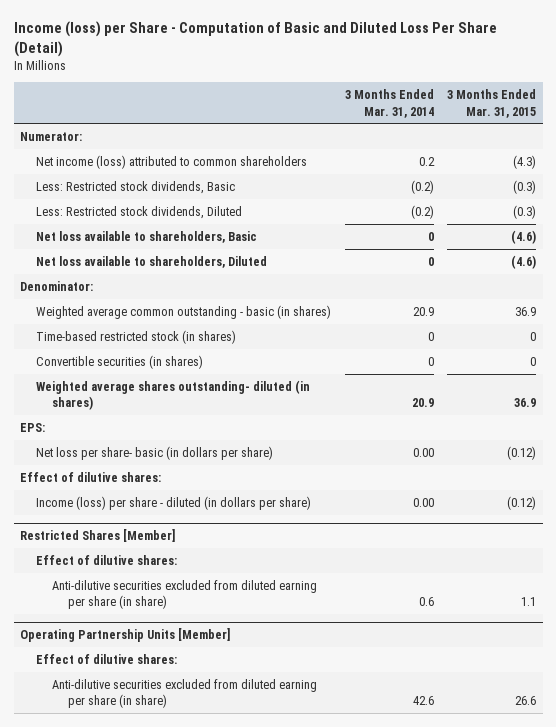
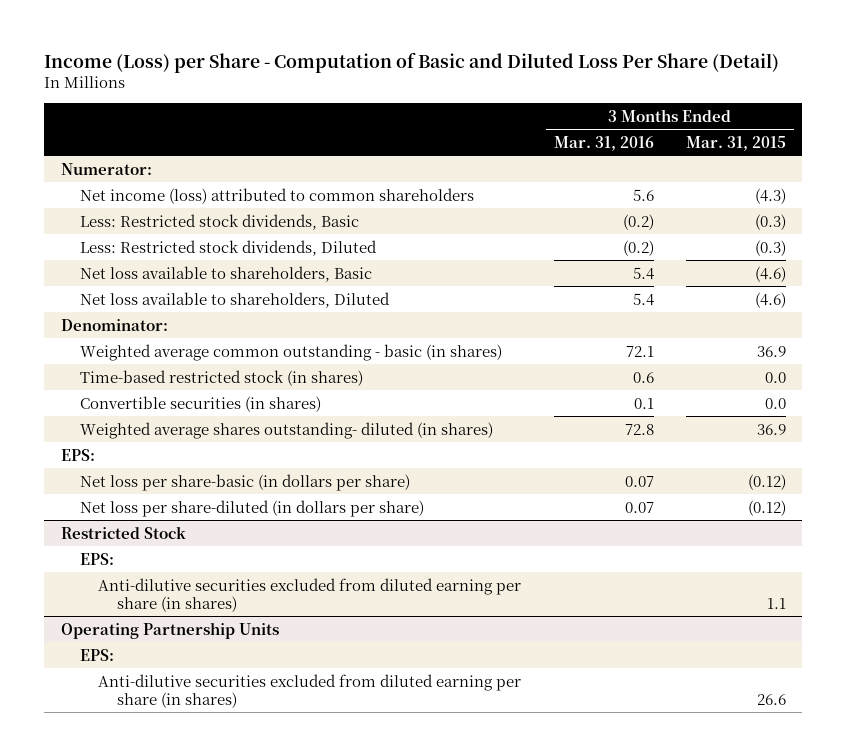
[13,21,497,57] Income (loss) per Share - Computation of Basic and Diluted Loss Per Share (Detail) -> [44,51,780,73] Income (Loss) per Share - Computation of Basic and Diluted Loss Per Share (Detail)
[344,89,434,118] 3 Months Ended Mar. 31, 2014 -> none
none -> [553,135,654,151] Mar. 31, 2016
[529,331,536,341] 0 -> [764,371,786,383] 0.0
[529,356,536,366] 0 -> [764,397,786,409] 0.0
[20,471,162,482] Effect of dilutive shares: -> none
[36,554,178,565] Effect of dilutive shares: -> none
[36,653,178,664] Effect of dilutive shares: -> none
[36,445,274,460] Net loss per share- basic (in dollars per share) -> [79,473,410,491] Net loss per share-basic (in dollars per share)
[36,495,312,510] Income (loss) per share - diluted (in dollars per share) -> [79,499,424,517] Net loss per share-diluted (in dollars per share)
[20,529,176,543] Restricted Shares [Member] -> [60,525,186,539] Restricted Stock
none -> [79,552,114,565] EPS:
[52,579,318,610] Anti-dilutive securities excluded from diluted earning per share (in share) -> [98,577,522,612] Anti-dilutive securities excluded from diluted earning per share (in shares)
[20,628,231,643] Operating Partnership Units [Member] -> [60,621,279,639] Operating Partnership Units
none -> [79,648,114,661] EPS:
[52,678,318,709] Anti-dilutive securities excluded from diluted earning per share (in share) -> [98,673,522,708] Anti-dilutive securities excluded from diluted earning per share (in shares)

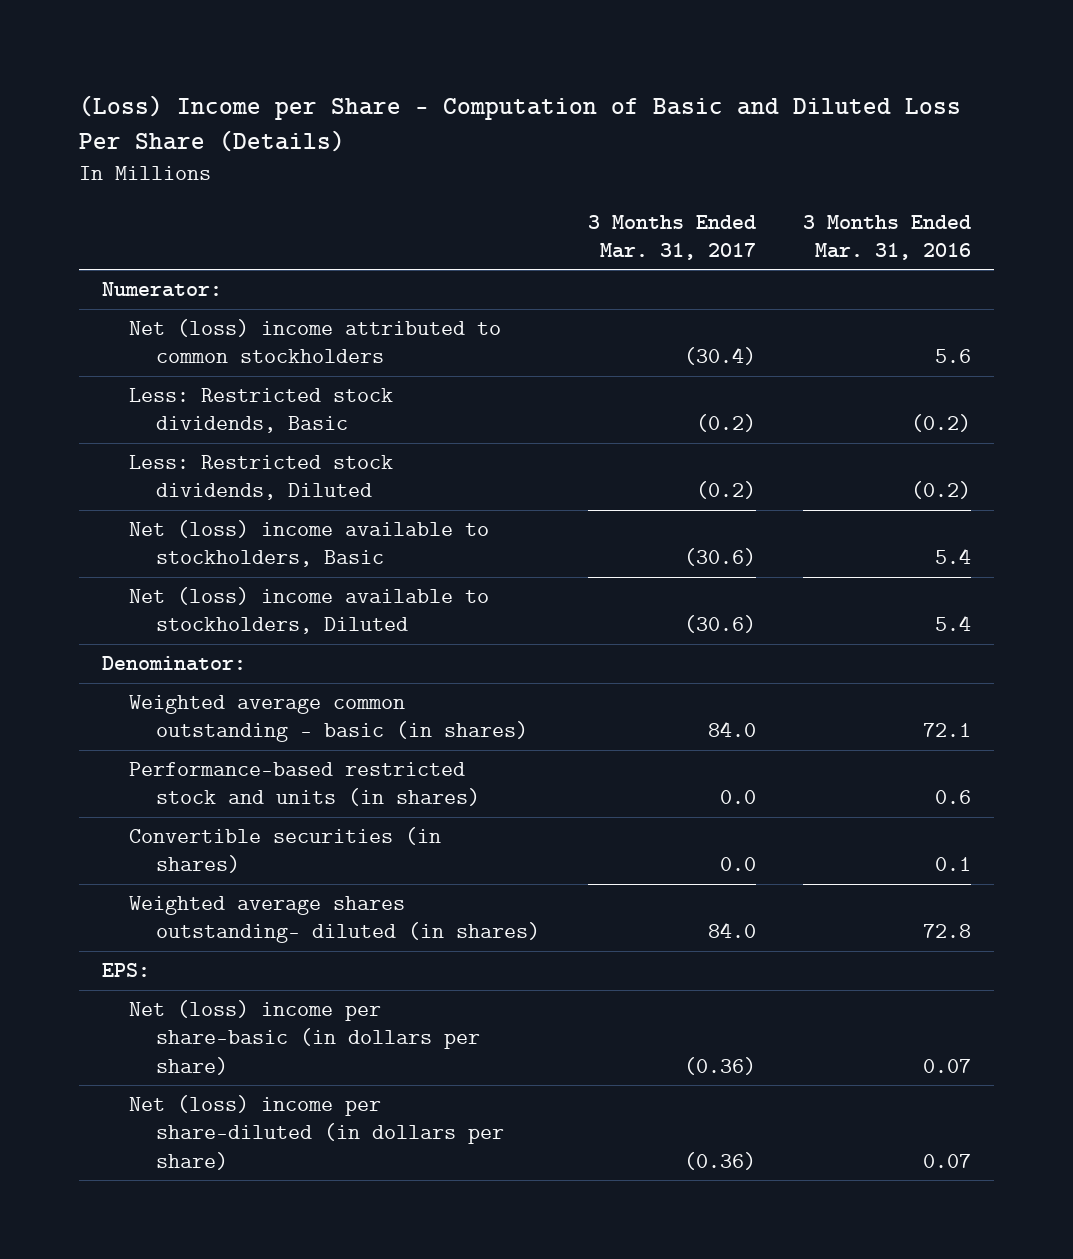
[44,51,780,73] Income (Loss) per Share - Computation of Basic and Diluted Loss Per Share (Detail) -> [78,94,961,153] (Loss) Income per Share - Computation of Basic and Diluted Loss Per Share (Details)
[685,135,786,151] Mar. 31, 2015 -> none
none -> [587,214,756,260] 3 Months Ended Mar. 31, 2017
[79,187,474,204] Net income (loss) attributed to common shareholders -> [129,319,502,364] Net (loss) income attributed to common stockholders
[79,265,372,282] Net loss available to shareholders, Basic -> [129,520,490,568] Net (loss) income available to stockholders, Basic
[79,291,390,308] Net loss available to shareholders, Diluted -> [129,587,490,635] Net (loss) income available to stockholders, Diluted
[79,369,363,386] Time-based restricted stock (in shares) -> [129,762,481,807] Performance-based restricted stock and units (in shares)
[60,525,186,539] Restricted Stock -> none
[79,552,114,565] EPS: -> none
[98,577,522,612] Anti-dilutive securities excluded from diluted earning per share (in shares) -> none
[60,621,279,639] Operating Partnership Units -> none
[79,648,114,661] EPS: -> none
[98,673,522,708] Anti-dilutive securities excluded from diluted earning per share (in shares) -> none
[79,473,410,491] Net loss per share-basic (in dollars per share) -> [129,1000,481,1075] Net (loss) income per share-basic (in dollars per share)
[79,499,424,517] Net loss per share-diluted (in dollars per share) -> [129,1095,505,1170] Net (loss) income per share-diluted (in dollars per share)

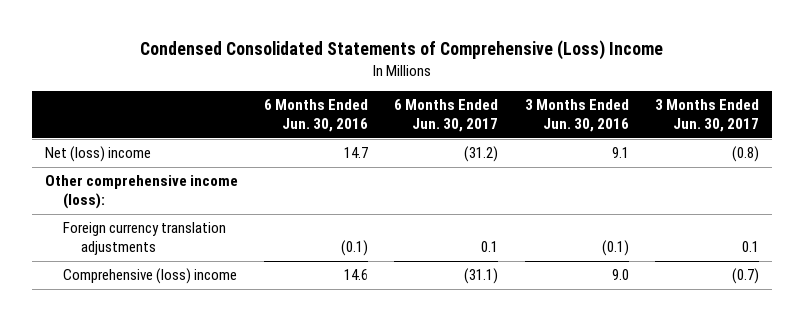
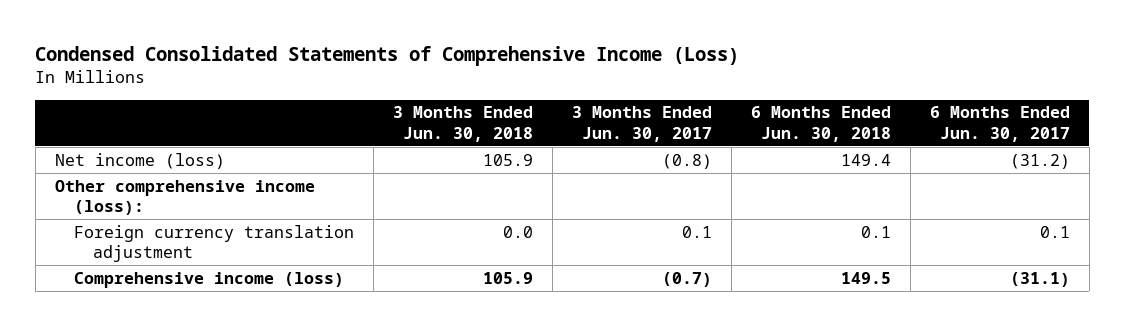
[139,40,663,61] Condensed Consolidated Statements of Comprehensive (Loss) Income -> [35,45,740,66] Condensed Consolidated Statements of Comprehensive Income (Loss)
[264,99,369,133] 6 Months Ended Jun. 30, 2016 -> none
[524,99,629,133] 3 Months Ended Jun. 30, 2016 -> none
none -> [392,106,533,142] 3 Months Ended Jun. 30, 2018
none -> [750,106,891,142] 6 Months Ended Jun. 30, 2018
[44,146,151,163] Net (loss) income -> [54,152,225,169] Net income (loss)
[63,222,227,256] Foreign currency translation adjustments -> [73,224,354,263] Foreign currency translation adjustment
[63,268,238,285] Comprehensive (loss) income -> [73,271,344,288] Comprehensive income (loss)

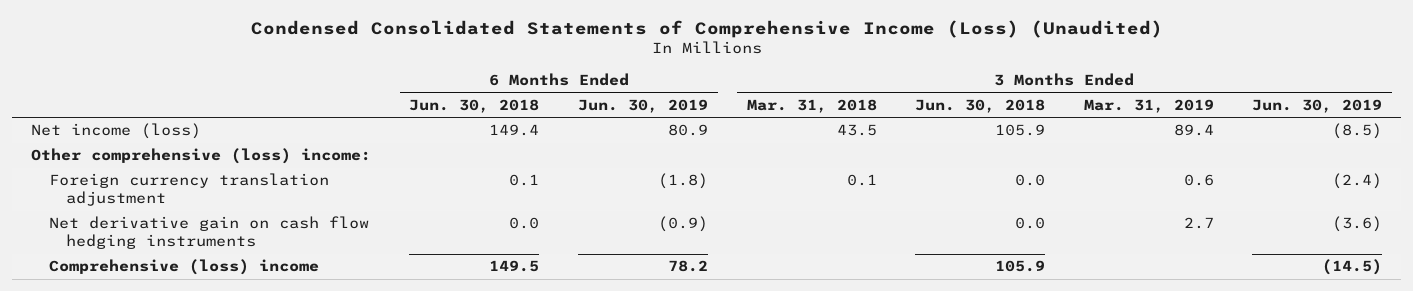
[35,45,740,66] Condensed Consolidated Statements of Comprehensive Income (Loss) -> [250,19,1163,38] Condensed Consolidated Statements of Comprehensive Income (Loss) (Unaudited)
[571,106,712,142] 3 Months Ended Jun. 30, 2017 -> none
[929,106,1070,142] 6 Months Ended Jun. 30, 2017 -> none
none -> [577,98,708,113] Jun. 30, 2019
none -> [746,98,877,113] Mar. 31, 2018
none -> [1083,98,1214,113] Mar. 31, 2019
none -> [1252,98,1383,113] Jun. 30, 2019
[54,179,315,216] Other comprehensive income (loss): -> [30,148,371,165] Other comprehensive (loss) income:
none -> [48,216,369,250] Net derivative gain on cash flow hedging instruments
[73,271,344,288] Comprehensive income (loss) -> [48,259,319,276] Comprehensive (loss) income

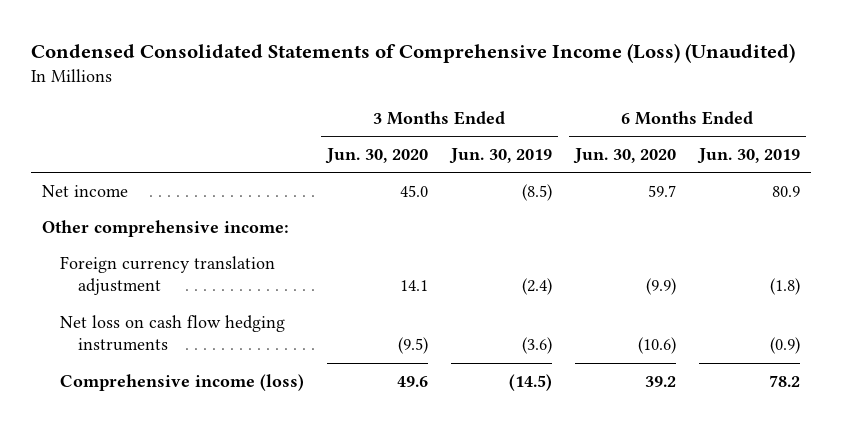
[409,98,540,113] Jun. 30, 2018 -> none
[746,98,877,113] Mar. 31, 2018 -> none
[915,98,1046,113] Jun. 30, 2018 -> none
[1083,98,1214,113] Mar. 31, 2019 -> none
none -> [324,148,428,165] Jun. 30, 2020
none -> [572,148,676,165] Jun. 30, 2020
[30,123,201,140] Net income (loss) -> [42,184,129,197] Net income
[30,148,371,165] Other comprehensive (loss) income: -> [42,219,290,237] Other comprehensive income:
[48,216,369,250] Net derivative gain on cash flow hedging instruments -> [59,314,285,352] Net loss on cash flow hedging instruments
[48,259,319,276] Comprehensive (loss) income -> [59,373,304,391] Comprehensive income (loss)

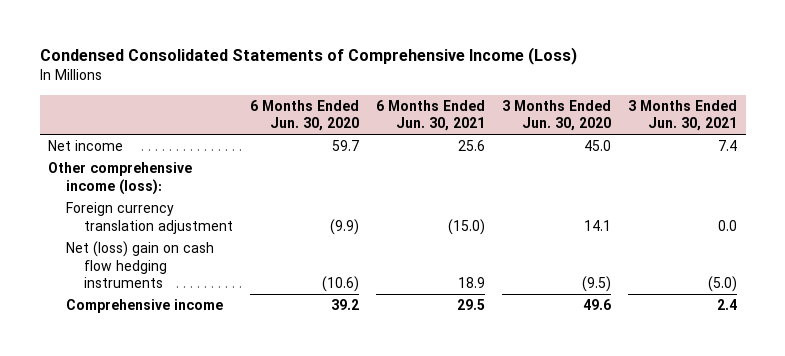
[30,43,795,64] Condensed Consolidated Statements of Comprehensive Income (Loss) (Unaudited) -> [39,47,577,66] Condensed Consolidated Statements of Comprehensive Income (Loss)
[448,148,552,165] Jun. 30, 2019 -> none
[696,148,800,165] Jun. 30, 2019 -> none
none -> [376,99,486,132] 6 Months Ended Jun. 30, 2021
none -> [628,99,738,132] 3 Months Ended Jun. 30, 2021
[42,219,290,237] Other comprehensive income: -> [48,162,193,195] Other comprehensive income (loss):
[59,314,285,352] Net loss on cash flow hedging instruments -> [66,241,215,289] Net (loss) gain on cash flow hedging instruments
[59,373,304,391] Comprehensive income (loss) -> [66,299,224,314] Comprehensive income

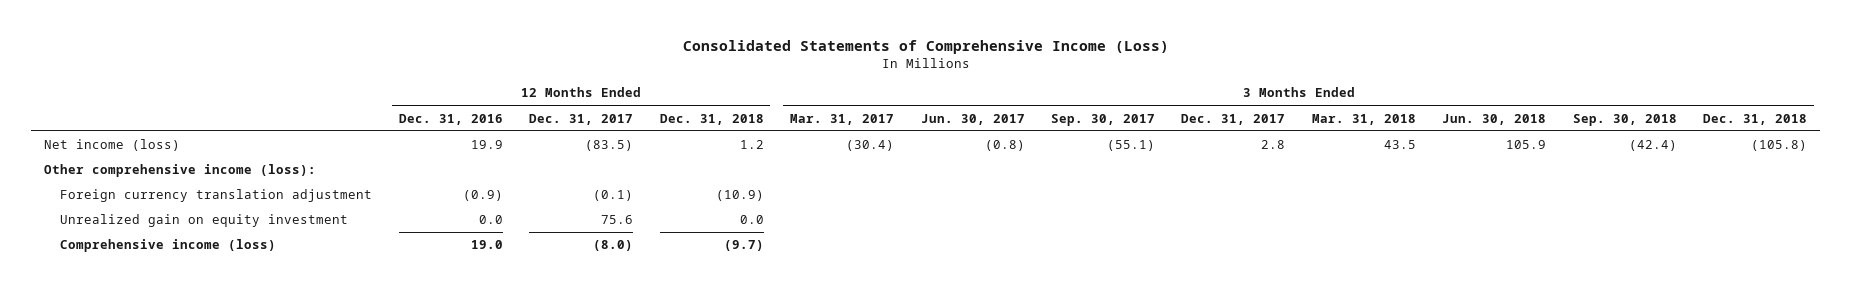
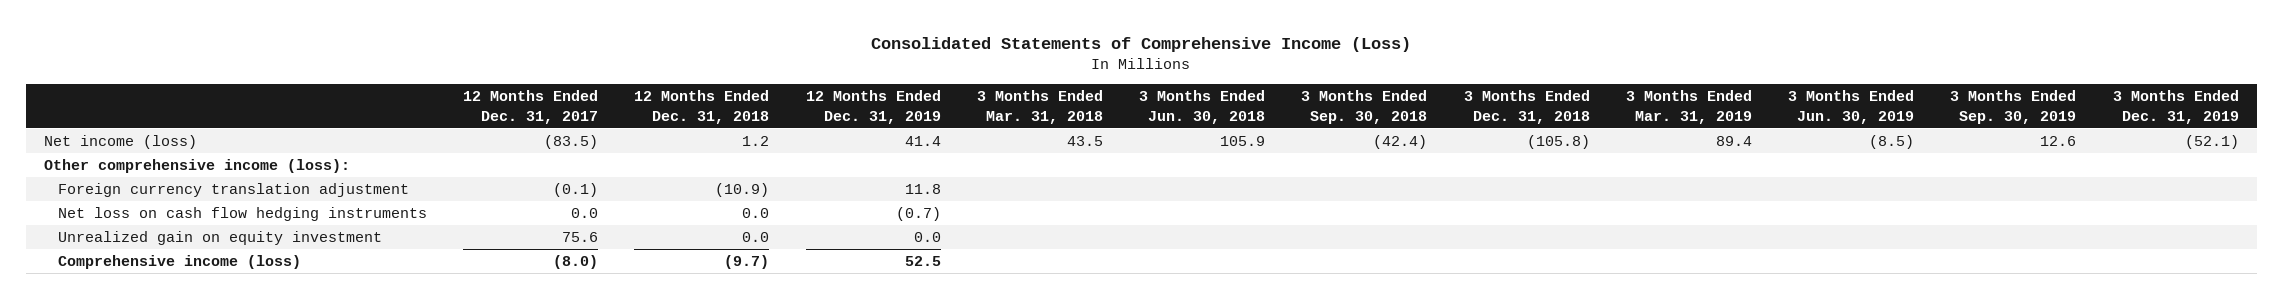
[398,113,503,125] Dec. 31, 2016 -> none
[790,113,895,125] Mar. 31, 2017 -> none
[920,113,1025,125] Jun. 30, 2017 -> none
[1050,113,1155,126] Sep. 30, 2017 -> none
[1181,113,1286,125] Dec. 31, 2017 -> none
none -> [805,90,941,124] 12 Months Ended Dec. 31, 2019
none -> [1625,90,1752,124] 3 Months Ended Mar. 31, 2019
none -> [1788,90,1915,124] 3 Months Ended Jun. 30, 2019
none -> [1950,90,2077,124] 3 Months Ended Sep. 30, 2019
none -> [2112,90,2239,124] 3 Months Ended Dec. 31, 2019
none -> [57,206,427,221] Net loss on cash flow hedging instruments

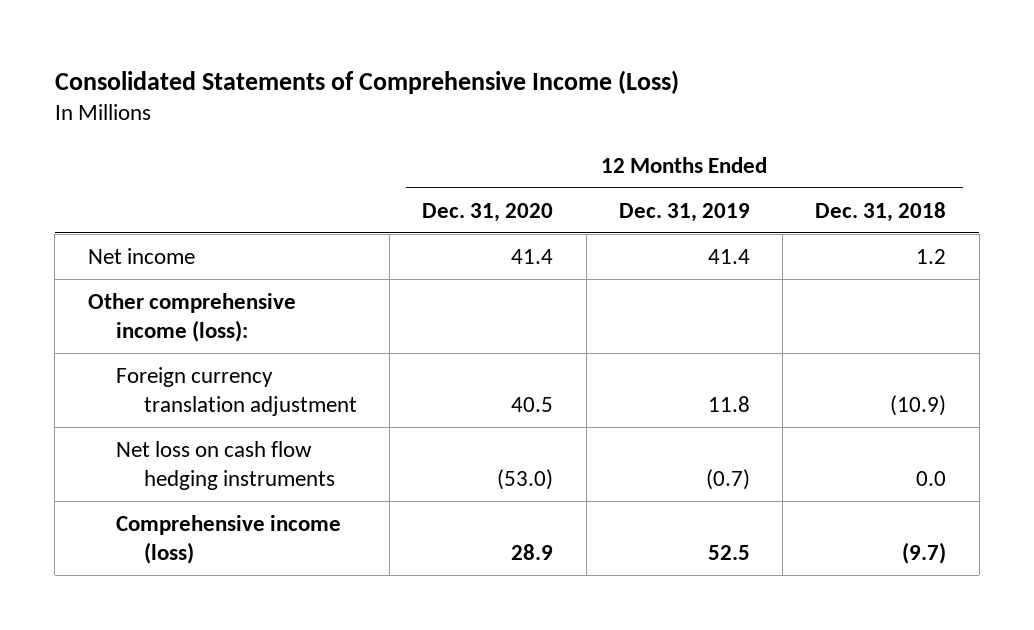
[463,90,599,124] 12 Months Ended Dec. 31, 2017 -> none
[976,90,1103,124] 3 Months Ended Mar. 31, 2018 -> none
[1139,90,1266,124] 3 Months Ended Jun. 30, 2018 -> none
[1301,90,1428,124] 3 Months Ended Sep. 30, 2018 -> none
[1463,90,1590,124] 3 Months Ended Dec. 31, 2018 -> none
[1625,90,1752,124] 3 Months Ended Mar. 31, 2019 -> none
[1788,90,1915,124] 3 Months Ended Jun. 30, 2019 -> none
[1950,90,2077,124] 3 Months Ended Sep. 30, 2019 -> none
[2112,90,2239,124] 3 Months Ended Dec. 31, 2019 -> none
none -> [422,202,554,222] Dec. 31, 2020
[44,134,198,149] Net income (loss) -> [87,247,195,264] Net income
[57,230,382,245] Unrealized gain on equity investment -> none

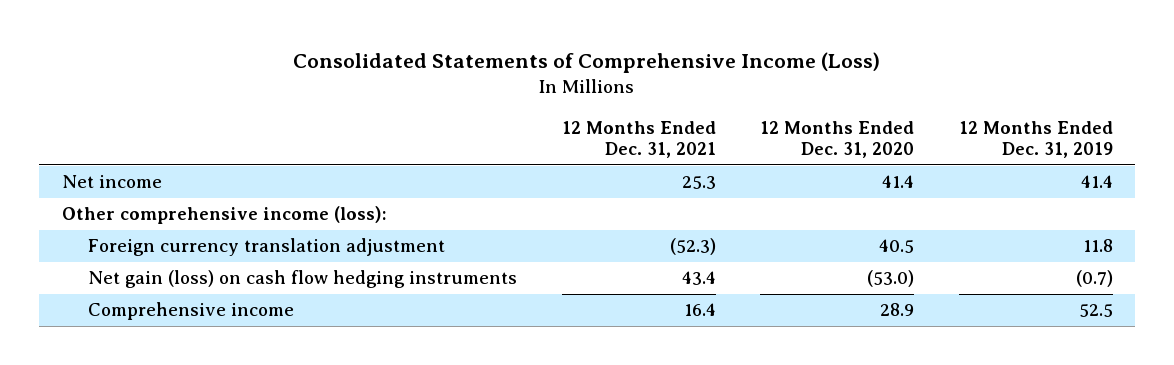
[815,201,947,222] Dec. 31, 2018 -> none
none -> [561,120,716,159] 12 Months Ended Dec. 31, 2021
[115,440,335,491] Net loss on cash flow hedging instruments -> [88,270,518,289] Net gain (loss) on cash flow hedging instruments
[115,514,341,565] Comprehensive income (loss) -> [88,302,295,321] Comprehensive income

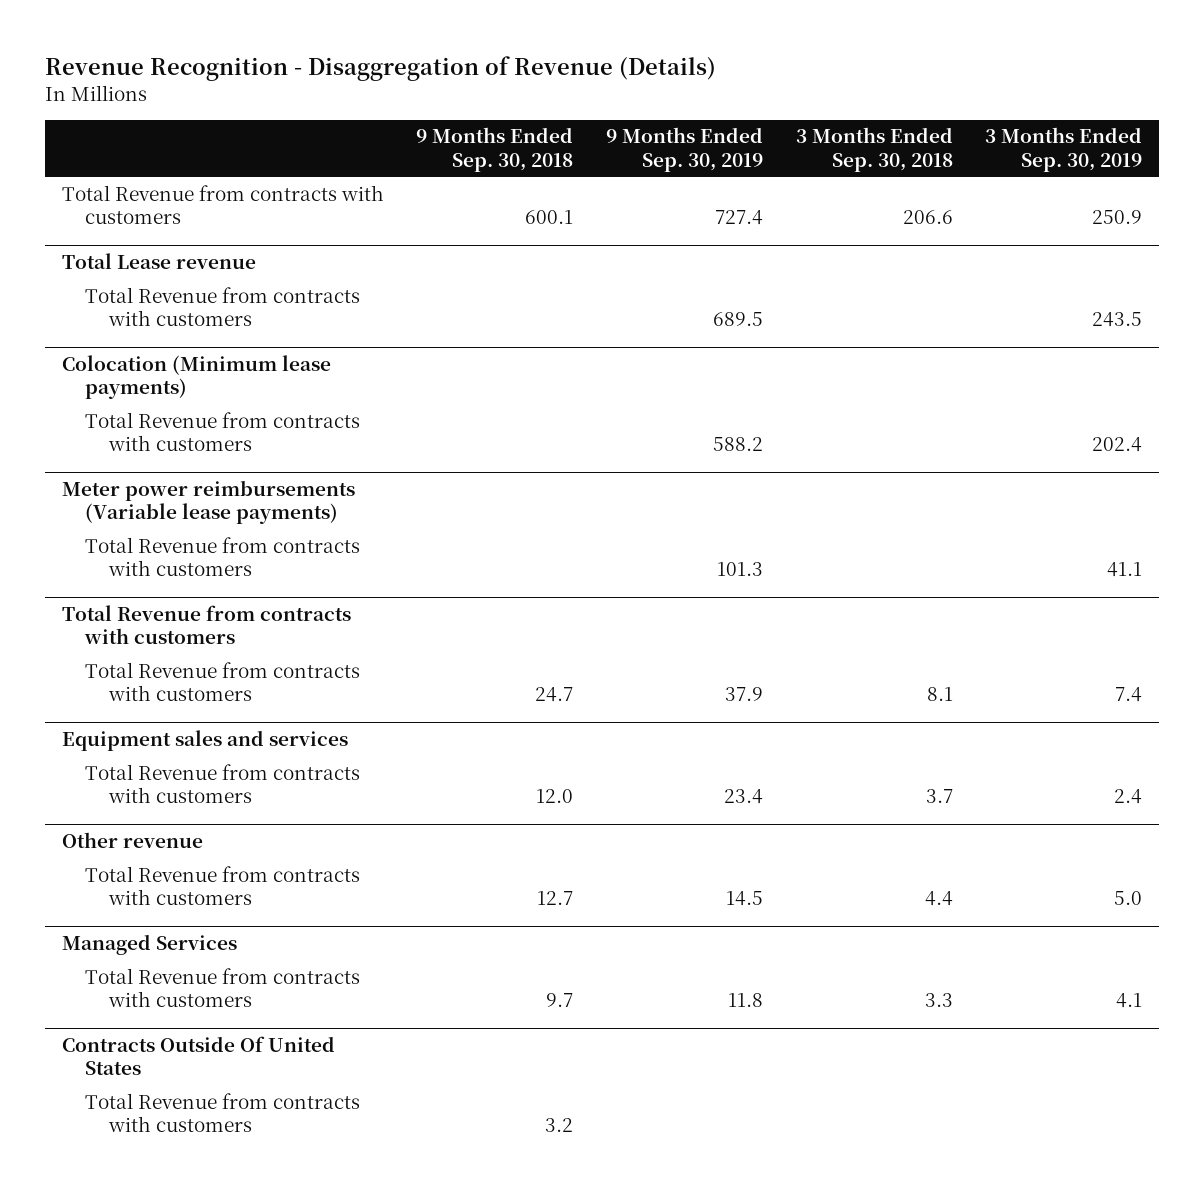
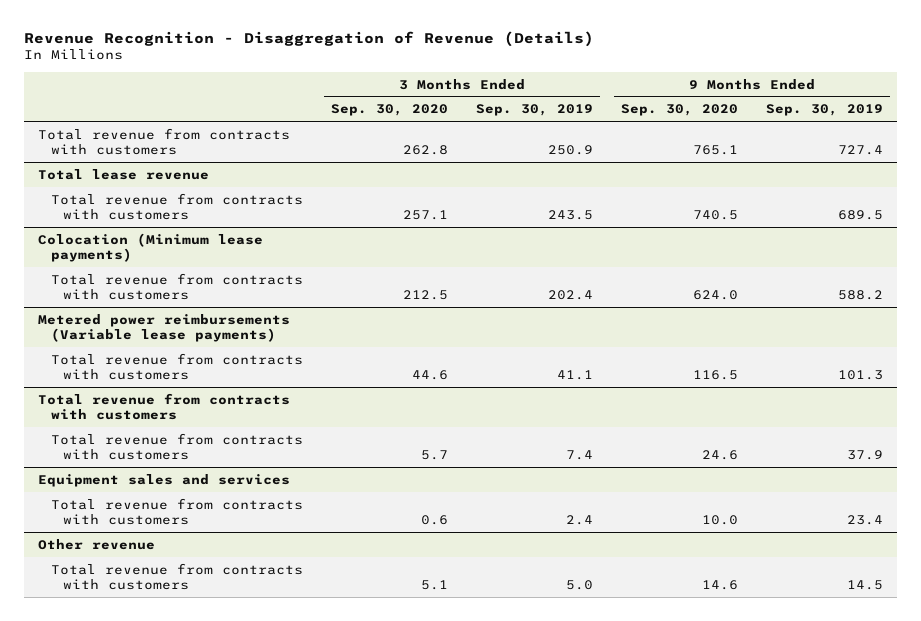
[416,127,574,172] 9 Months Ended Sep. 30, 2018 -> none
[795,127,953,172] 3 Months Ended Sep. 30, 2018 -> none
none -> [330,104,448,117] Sep. 30, 2020
none -> [621,104,739,117] Sep. 30, 2020
[61,184,384,224] Total Revenue from contracts with customers -> [37,127,290,156] Total revenue from contracts with customers
[61,253,256,270] Total Lease revenue -> [37,168,209,180] Total lease revenue
[85,286,361,326] Total Revenue from contracts with customers -> [50,192,303,221] Total revenue from contracts with customers
[85,411,361,451] Total Revenue from contracts with customers -> [50,272,303,301] Total revenue from contracts with customers
[61,480,355,525] Meter power reimbursements (Variable lease payments) -> [37,313,290,343] Metered power reimbursements (Variable lease payments)
[85,536,361,576] Total Revenue from contracts with customers -> [50,352,303,381] Total revenue from contracts with customers
[61,605,351,645] Total Revenue from contracts with customers -> [37,392,290,421] Total revenue from contracts with customers
[85,661,361,701] Total Revenue from contracts with customers -> [50,432,303,461] Total revenue from contracts with customers
[85,763,361,803] Total Revenue from contracts with customers -> [50,497,303,526] Total revenue from contracts with customers
[61,934,237,956] Managed Services -> none
[85,967,361,1007] Total Revenue from contracts with customers -> none
[61,1036,335,1076] Contracts Outside Of United States -> none
[85,1092,361,1132] Total Revenue from contracts with customers -> none
[85,865,361,905] Total Revenue from contracts with customers -> [50,562,303,591] Total revenue from contracts with customers

